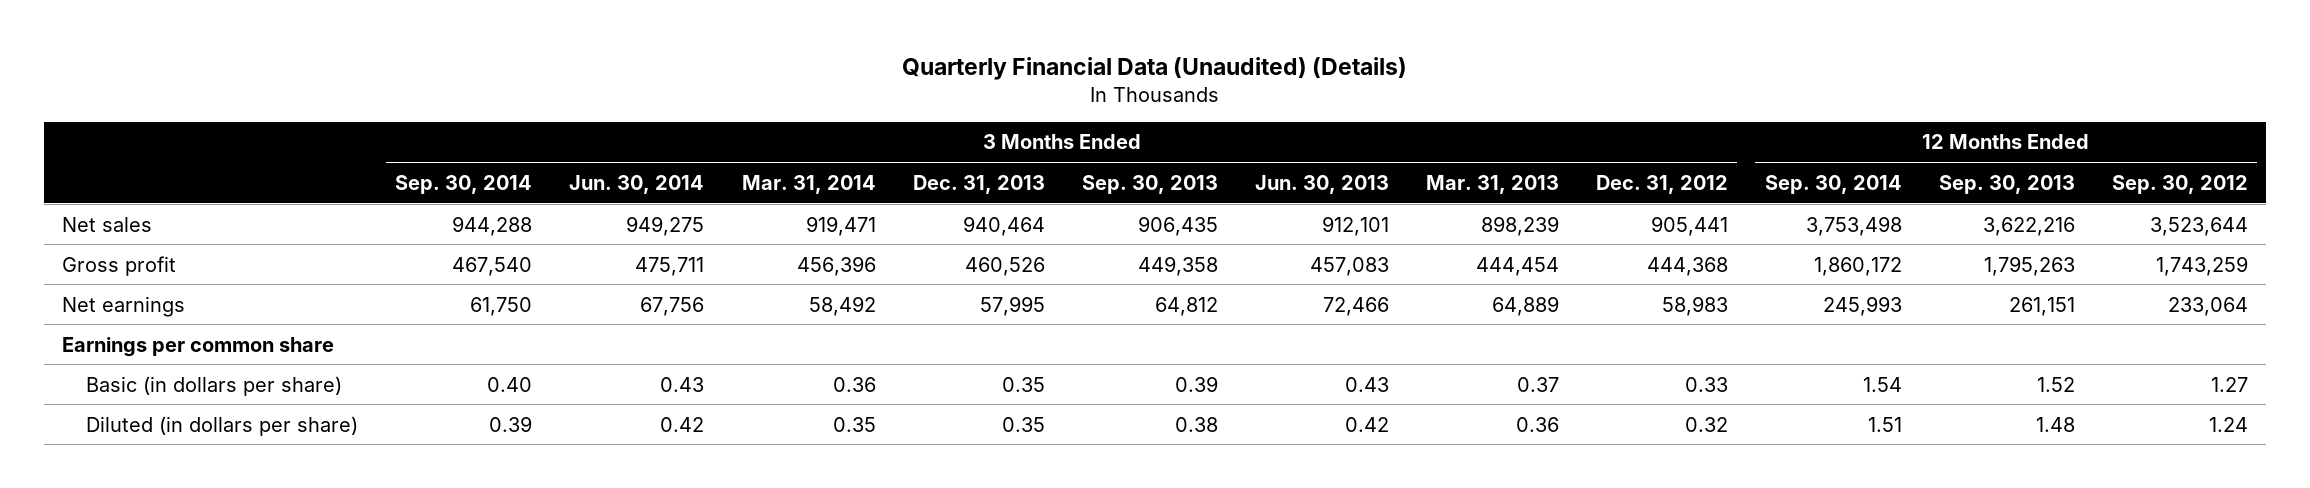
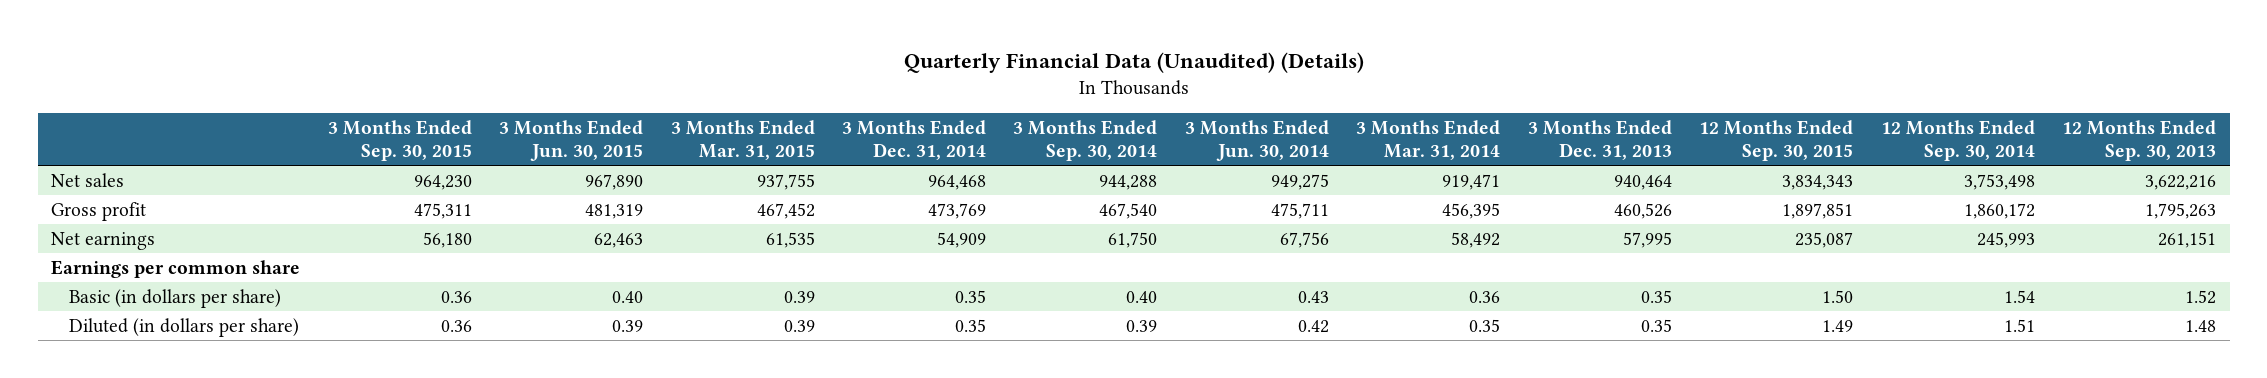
[1081,174,1218,194] Sep. 30, 2013 -> none
[1254,174,1389,194] Jun. 30, 2013 -> none
[1425,174,1559,194] Mar. 31, 2013 -> none
[1595,174,1728,194] Dec. 31, 2012 -> none
[2111,174,2248,194] Sep. 30, 2012 -> none
none -> [327,119,472,162] 3 Months Ended Sep. 30, 2015
none -> [499,119,644,162] 3 Months Ended Jun. 30, 2015
none -> [670,119,815,161] 3 Months Ended Mar. 31, 2015
none -> [842,119,987,161] 3 Months Ended Dec. 31, 2014
none -> [1699,119,1854,162] 12 Months Ended Sep. 30, 2015
[796,255,876,276] 456,396 -> [1442,202,1501,219] 456,395

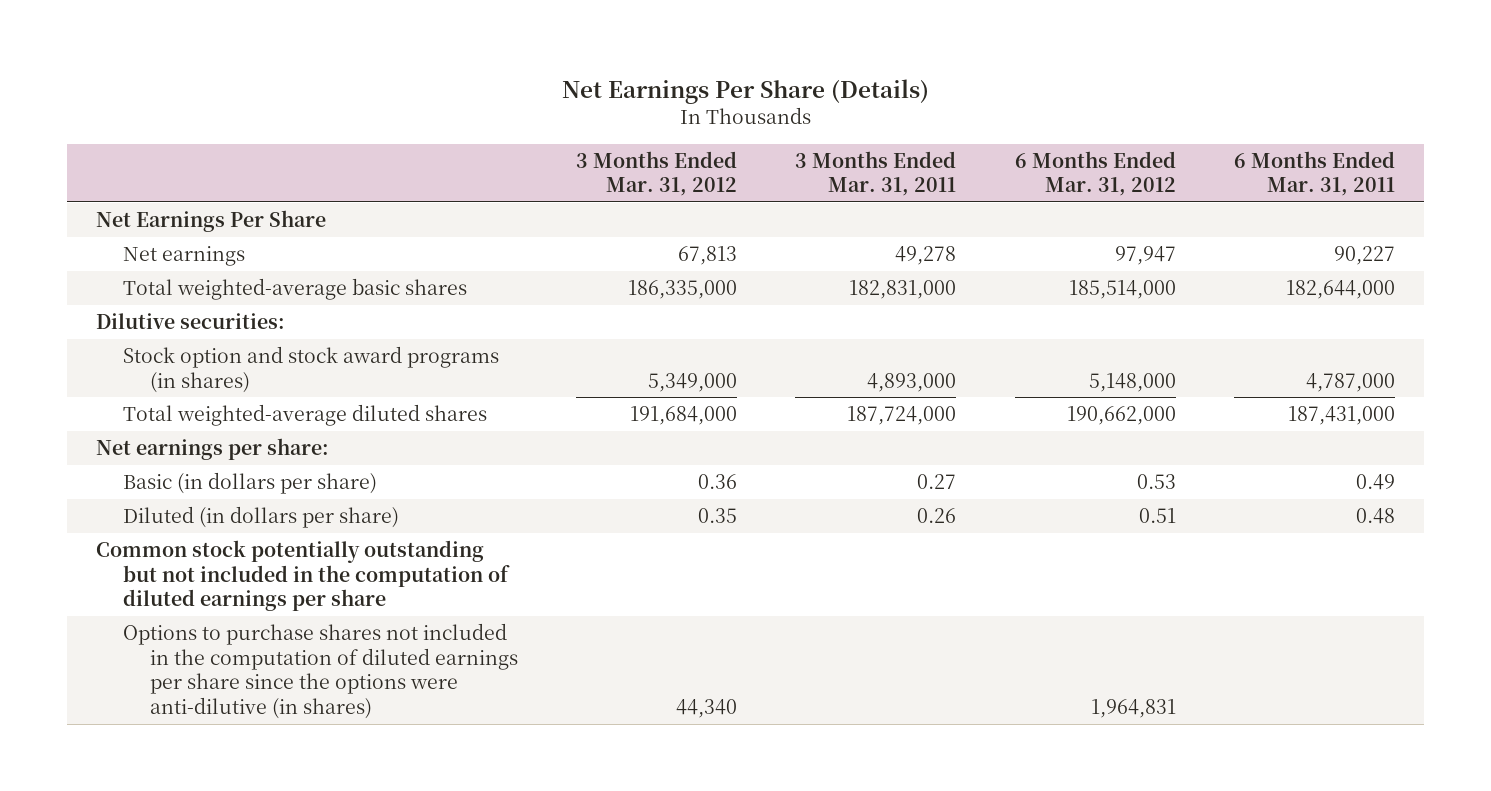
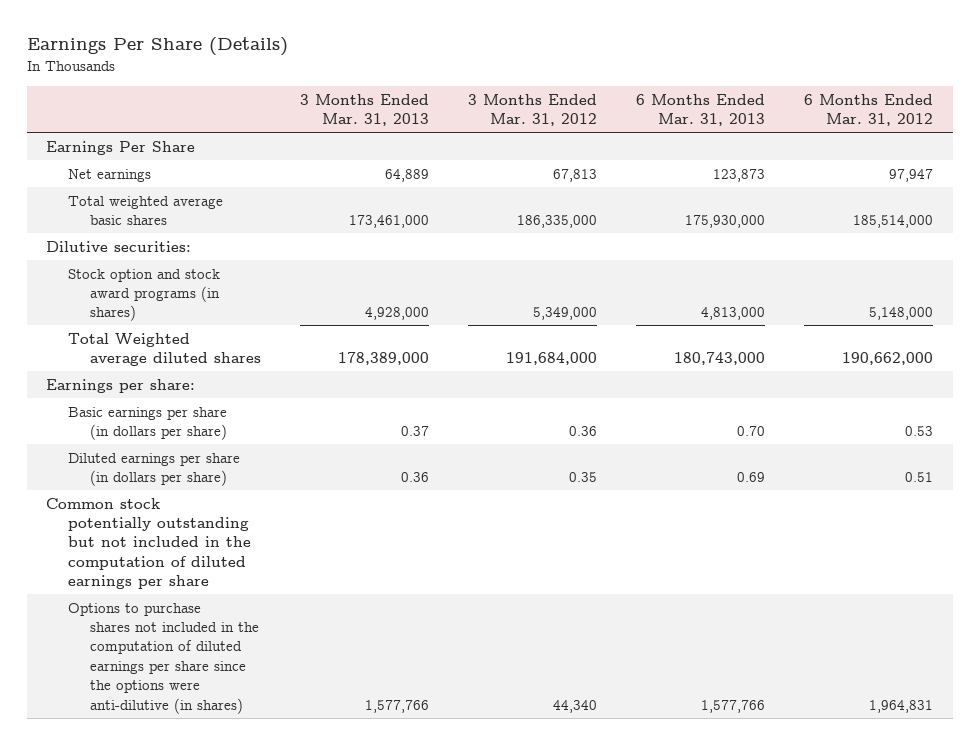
[561,78,929,104] Net Earnings Per Share (Details) -> [26,37,288,57] Earnings Per Share (Details)
[795,150,957,197] 3 Months Ended Mar. 31, 2011 -> none
[1233,150,1395,197] 6 Months Ended Mar. 31, 2011 -> none
none -> [299,93,429,127] 3 Months Ended Mar. 31, 2013
none -> [635,93,765,127] 6 Months Ended Mar. 31, 2013
[96,209,327,232] Net Earnings Per Share -> [46,140,196,155] Earnings Per Share
[123,277,468,300] Total weighted-average basic shares -> [67,195,223,225] Total weighted average basic shares
[123,403,488,426] Total weighted-average diluted shares -> [67,332,261,366] Total Weighted average diluted shares
[96,437,330,460] Net earnings per share: -> [46,378,196,393] Earnings per share:
[123,471,378,494] Basic (in dollars per share) -> [67,406,227,440] Basic earnings per share (in dollars per share)
[123,505,400,528] Diluted (in dollars per share) -> [67,452,240,486] Diluted earnings per share (in dollars per share)

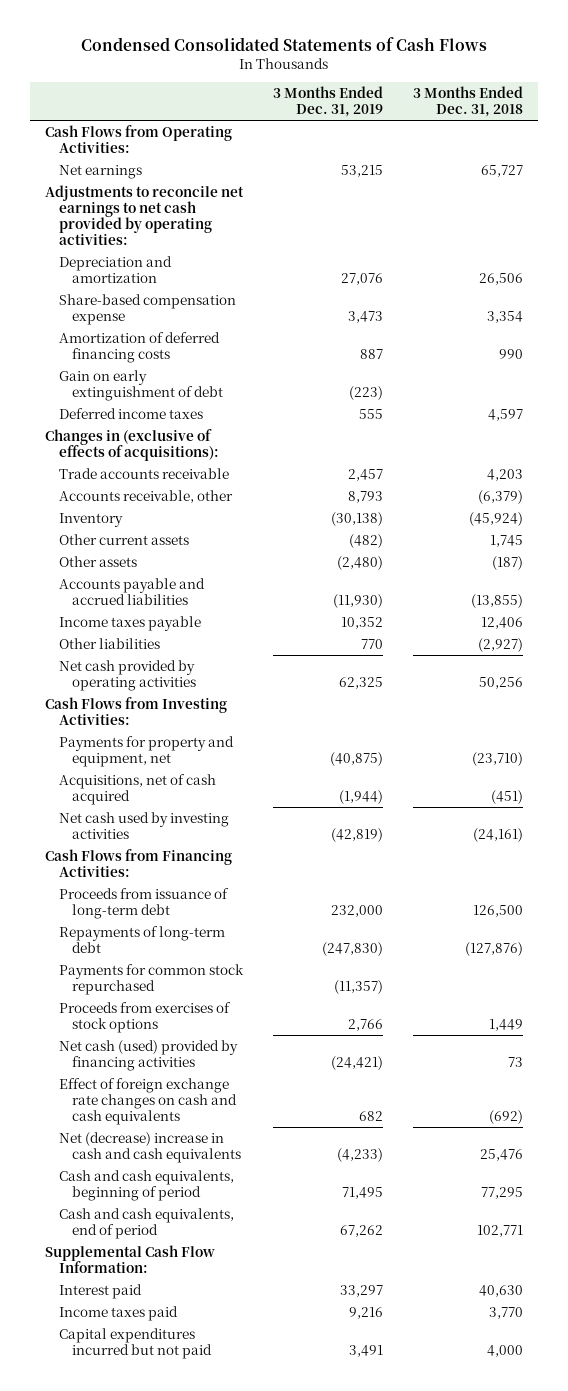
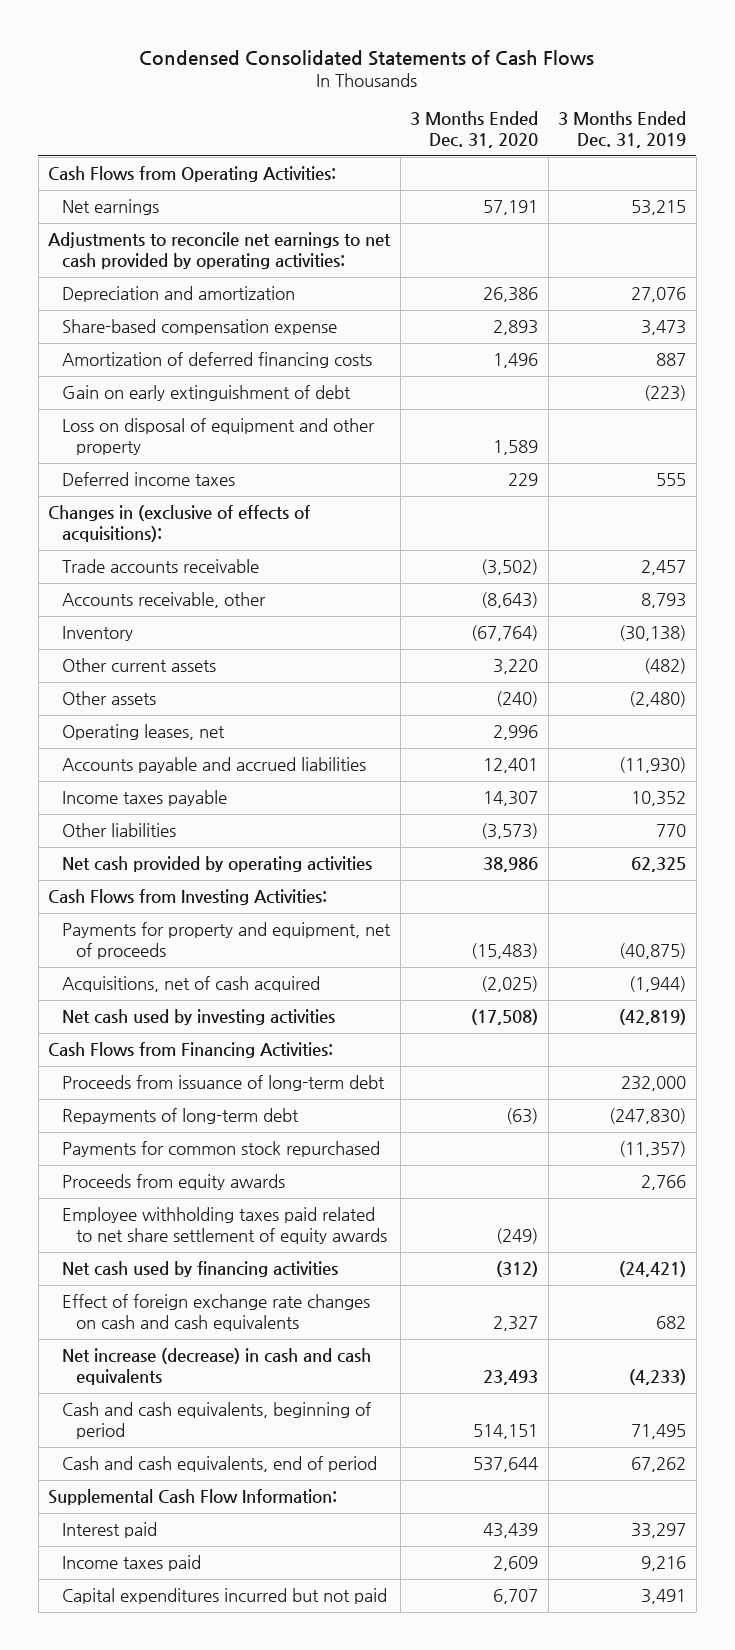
[413,86,524,118] 3 Months Ended Dec. 31, 2018 -> none
none -> [410,111,539,149] 3 Months Ended Dec. 31, 2020
none -> [62,418,376,455] Loss on disposal of equipment and other property
none -> [62,724,226,741] Operating leases, net
[58,735,234,767] Payments for property and equipment, net -> [62,922,392,959] Payments for property and equipment, net of proceeds
[58,1001,231,1033] Proceeds from exercises of stock options -> [62,1174,286,1191] Proceeds from equity awards
none -> [62,1207,388,1244] Employee withholding taxes paid related to net share settlement of equity awards
[58,1039,238,1071] Net cash (used) provided by financing activities -> [62,1261,339,1278] Net cash used by financing activities
[58,1131,241,1163] Net (decrease) increase in cash and cash equivalents -> [62,1348,372,1385] Net increase (decrease) in cash and cash equivalents

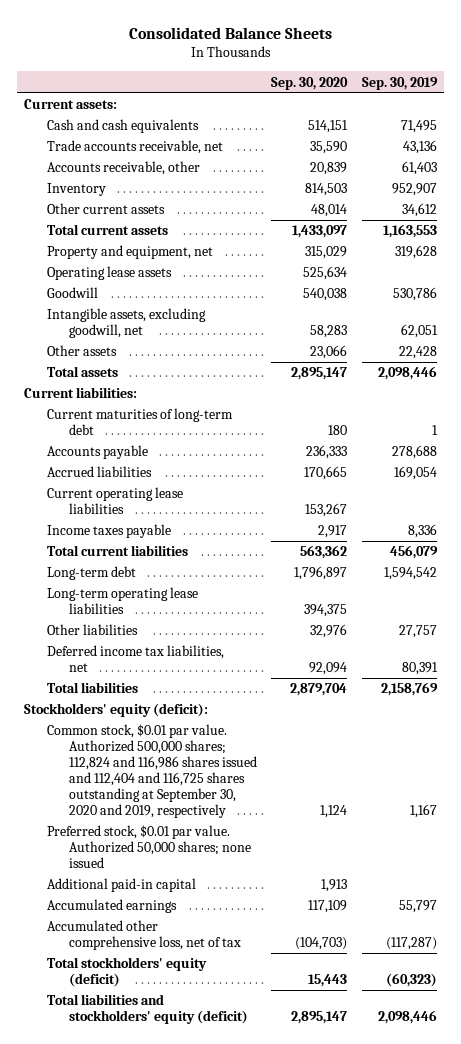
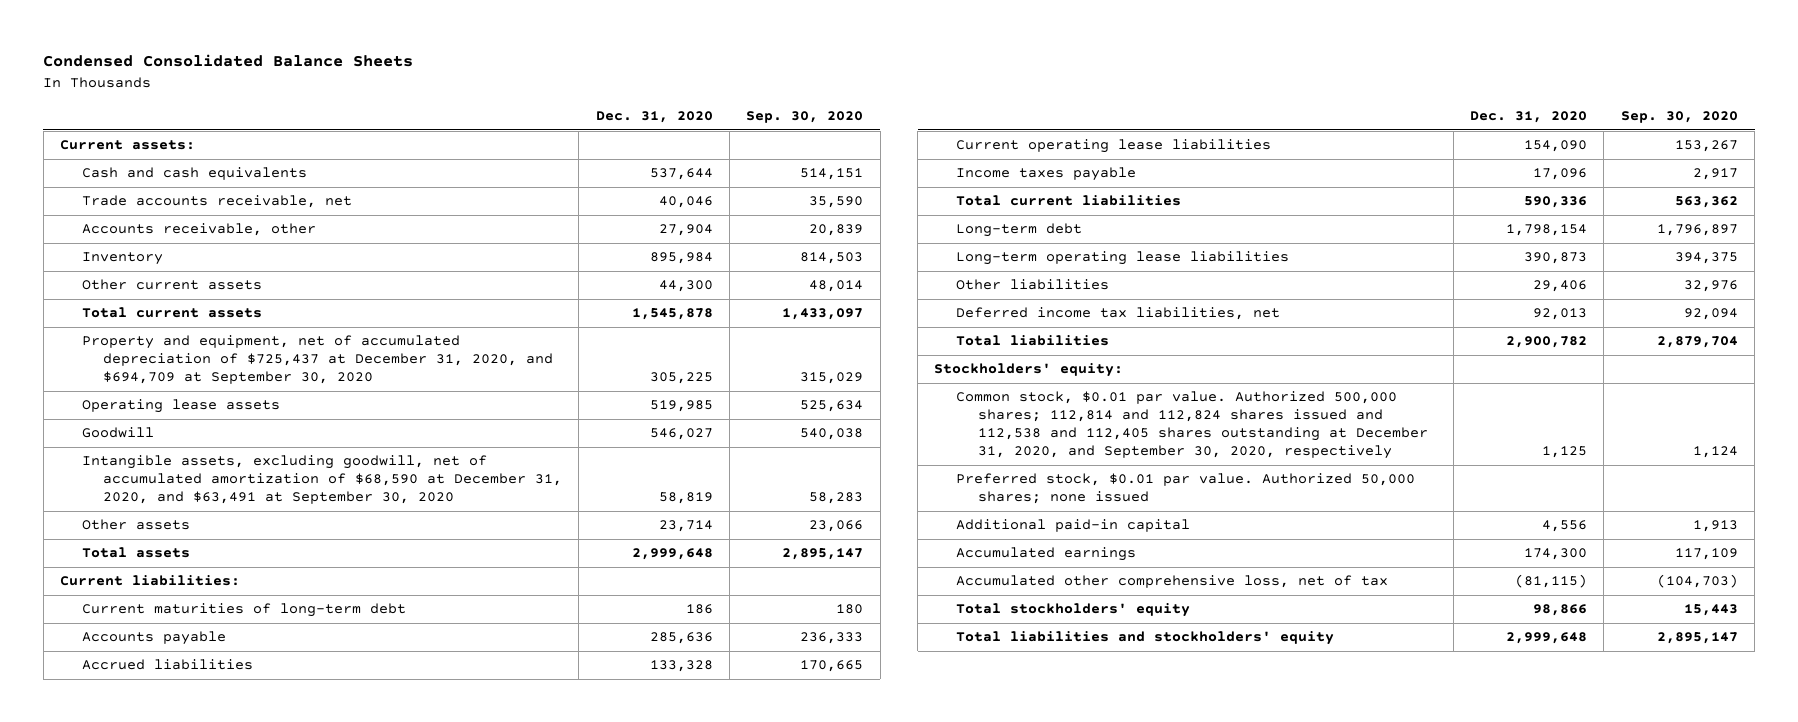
[128,26,332,39] Consolidated Balance Sheets -> [43,54,414,68] Condensed Consolidated Balance Sheets
[361,76,438,90] Sep. 30, 2019 -> none
none -> [595,111,713,124] Dec. 31, 2020
[46,245,213,260] Property and equipment, net -> [81,335,554,385] Property and equipment, net of accumulated depreciation of $725,437 at December 31, 2020, and $694,709 at September 30, 2020
[46,308,206,339] Intangible assets, excluding goodwill, net -> [81,455,563,505] Intangible assets, excluding goodwill, net of accumulated amortization of $68,590 at December 31, 2020, and $63,491 at September 30, 2020
[24,703,209,718] Stockholders' equity (deficit): -> [934,363,1124,378] Stockholders' equity:
[46,724,257,819] Common stock, $0.01 par value. Authorized 500,000 shares; 112,824 and 116,986 shares issued and 112,404 and 116,725 shares outstanding at September 30, 2020 and 2019, respectively -> [955,391,1428,460] Common stock, $0.01 par value. Authorized 500,000 shares; 112,814 and 112,824 shares issued and 112,538 and 112,405 shares outstanding at December 31, 2020, and September 30, 2020, respectively
[46,957,207,988] Total stockholders' equity (deficit) -> [955,603,1190,618] Total stockholders' equity
[46,994,248,1025] Total liabilities and stockholders' equity (deficit) -> [955,631,1334,646] Total liabilities and stockholders' equity

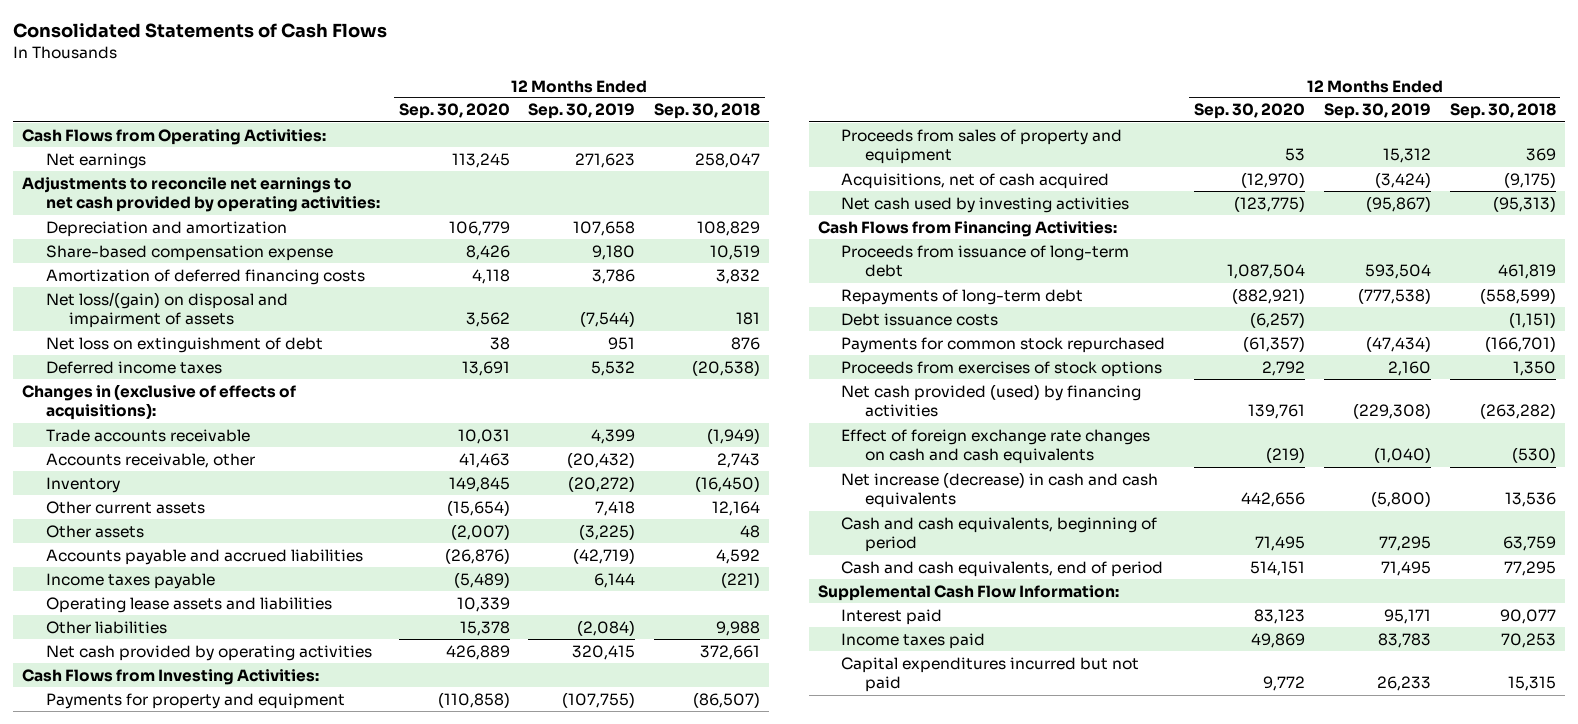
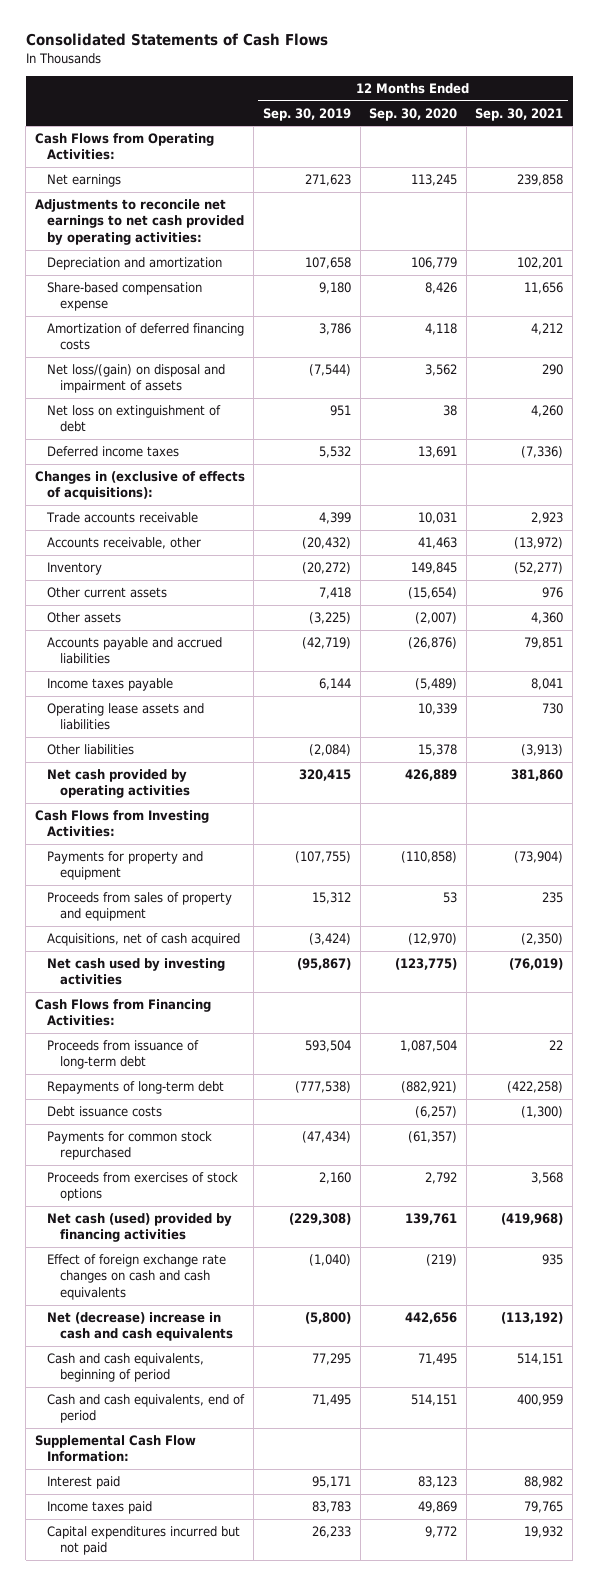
[654,103,761,120] Sep. 30, 2018 -> none
none -> [475,107,564,121] Sep. 30, 2021
[841,383,1142,418] Net cash provided (used) by financing activities -> [47,1213,233,1243] Net cash (used) provided by financing activities
[841,471,1159,509] Net increase (decrease) in cash and cash equivalents -> [47,1312,233,1342] Net (decrease) increase in cash and cash equivalents

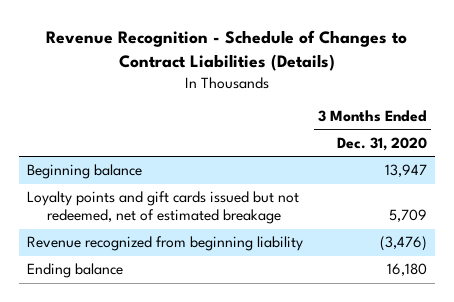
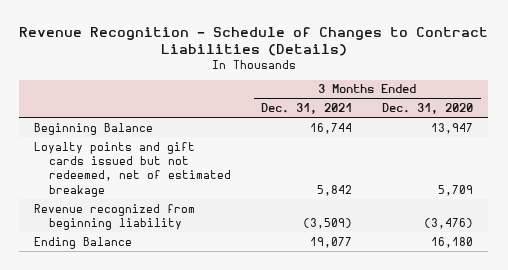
none -> [261,103,353,115] Dec. 31, 2021
[26,164,142,180] Beginning balance -> [34,122,154,135] Beginning Balance
[26,263,123,279] Ending balance -> [34,236,133,249] Ending Balance

